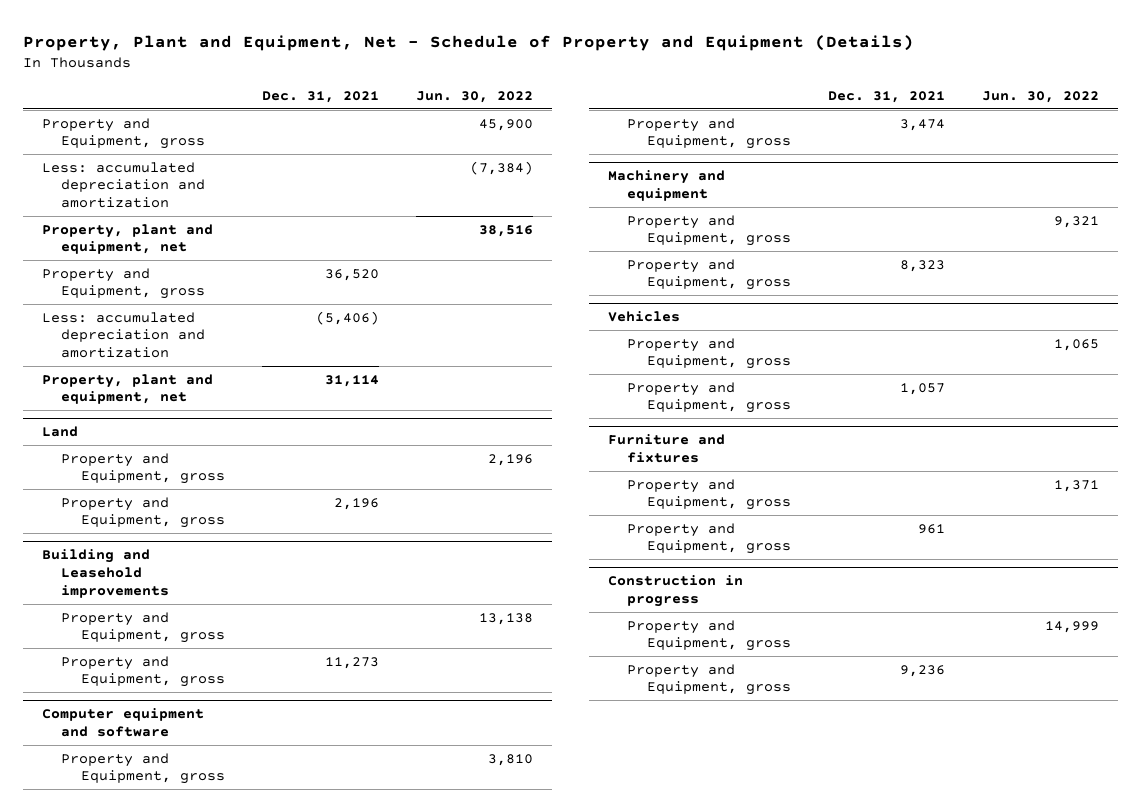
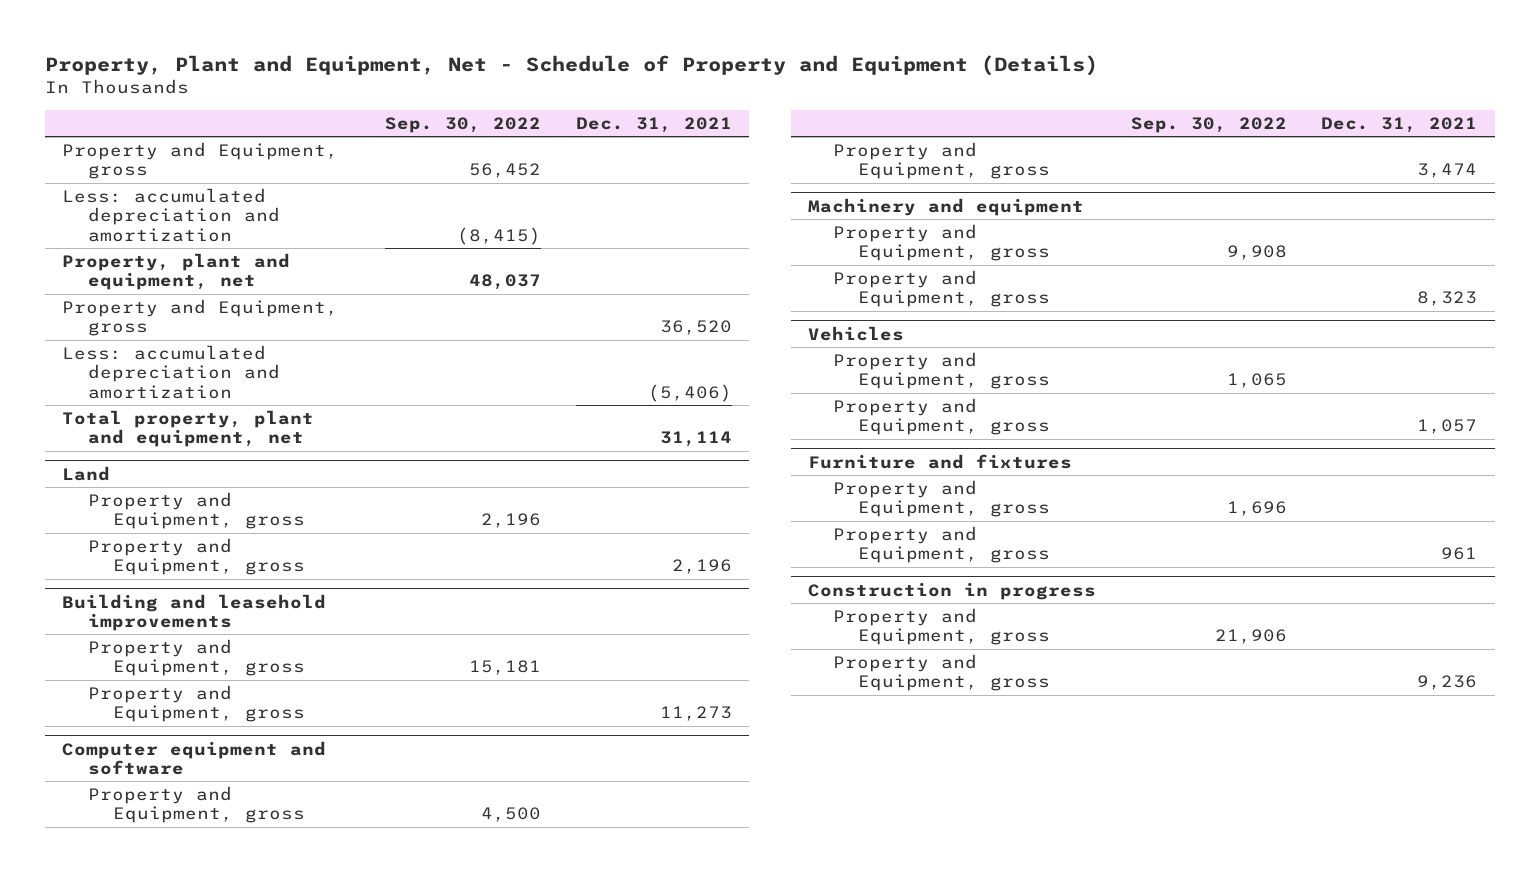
[416,90,534,103] Jun. 30, 2022 -> none
none -> [384,116,541,133] Sep. 30, 2022
[41,373,213,405] Property, plant and equipment, net -> [62,410,315,448] Total property, plant and equipment, net
[41,549,170,599] Building and Leasehold improvements -> [62,593,327,631] Building and leasehold improvements

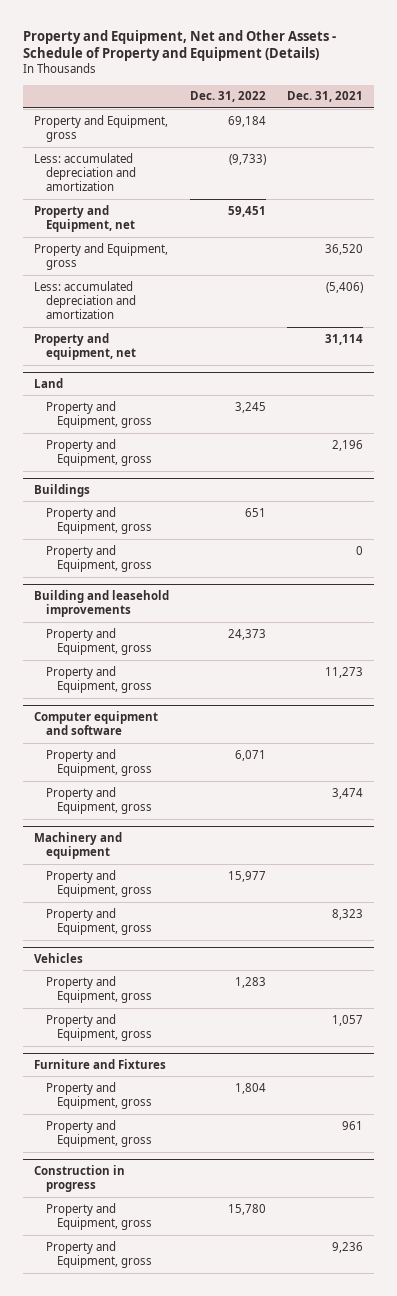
[44,54,1098,76] Property, Plant and Equipment, Net - Schedule of Property and Equipment (Details) -> [23,29,337,62] Property and Equipment, Net and Other Assets - Schedule of Property and Equipment (Details)
[384,116,541,133] Sep. 30, 2022 -> none
none -> [190,91,267,103] Dec. 31, 2022
[62,253,291,291] Property, plant and equipment, net -> [33,204,135,233] Property and Equipment, net
[62,410,315,448] Total property, plant and equipment, net -> [33,332,136,361] Property and equipment, net
none -> [33,483,90,497] Buildings
none -> [45,506,153,535] Property and Equipment, gross
none -> [45,544,153,573] Property and Equipment, gross
[808,453,1073,469] Furniture and fixtures -> [33,1058,166,1069] Furniture and Fixtures

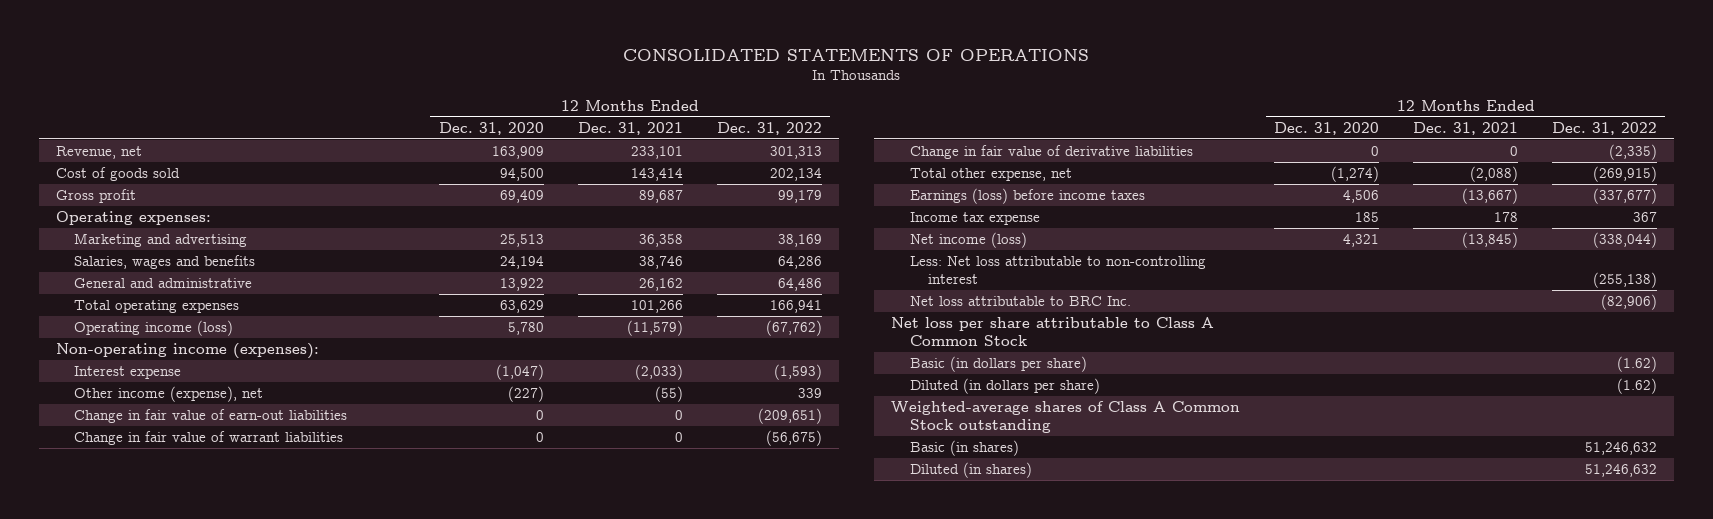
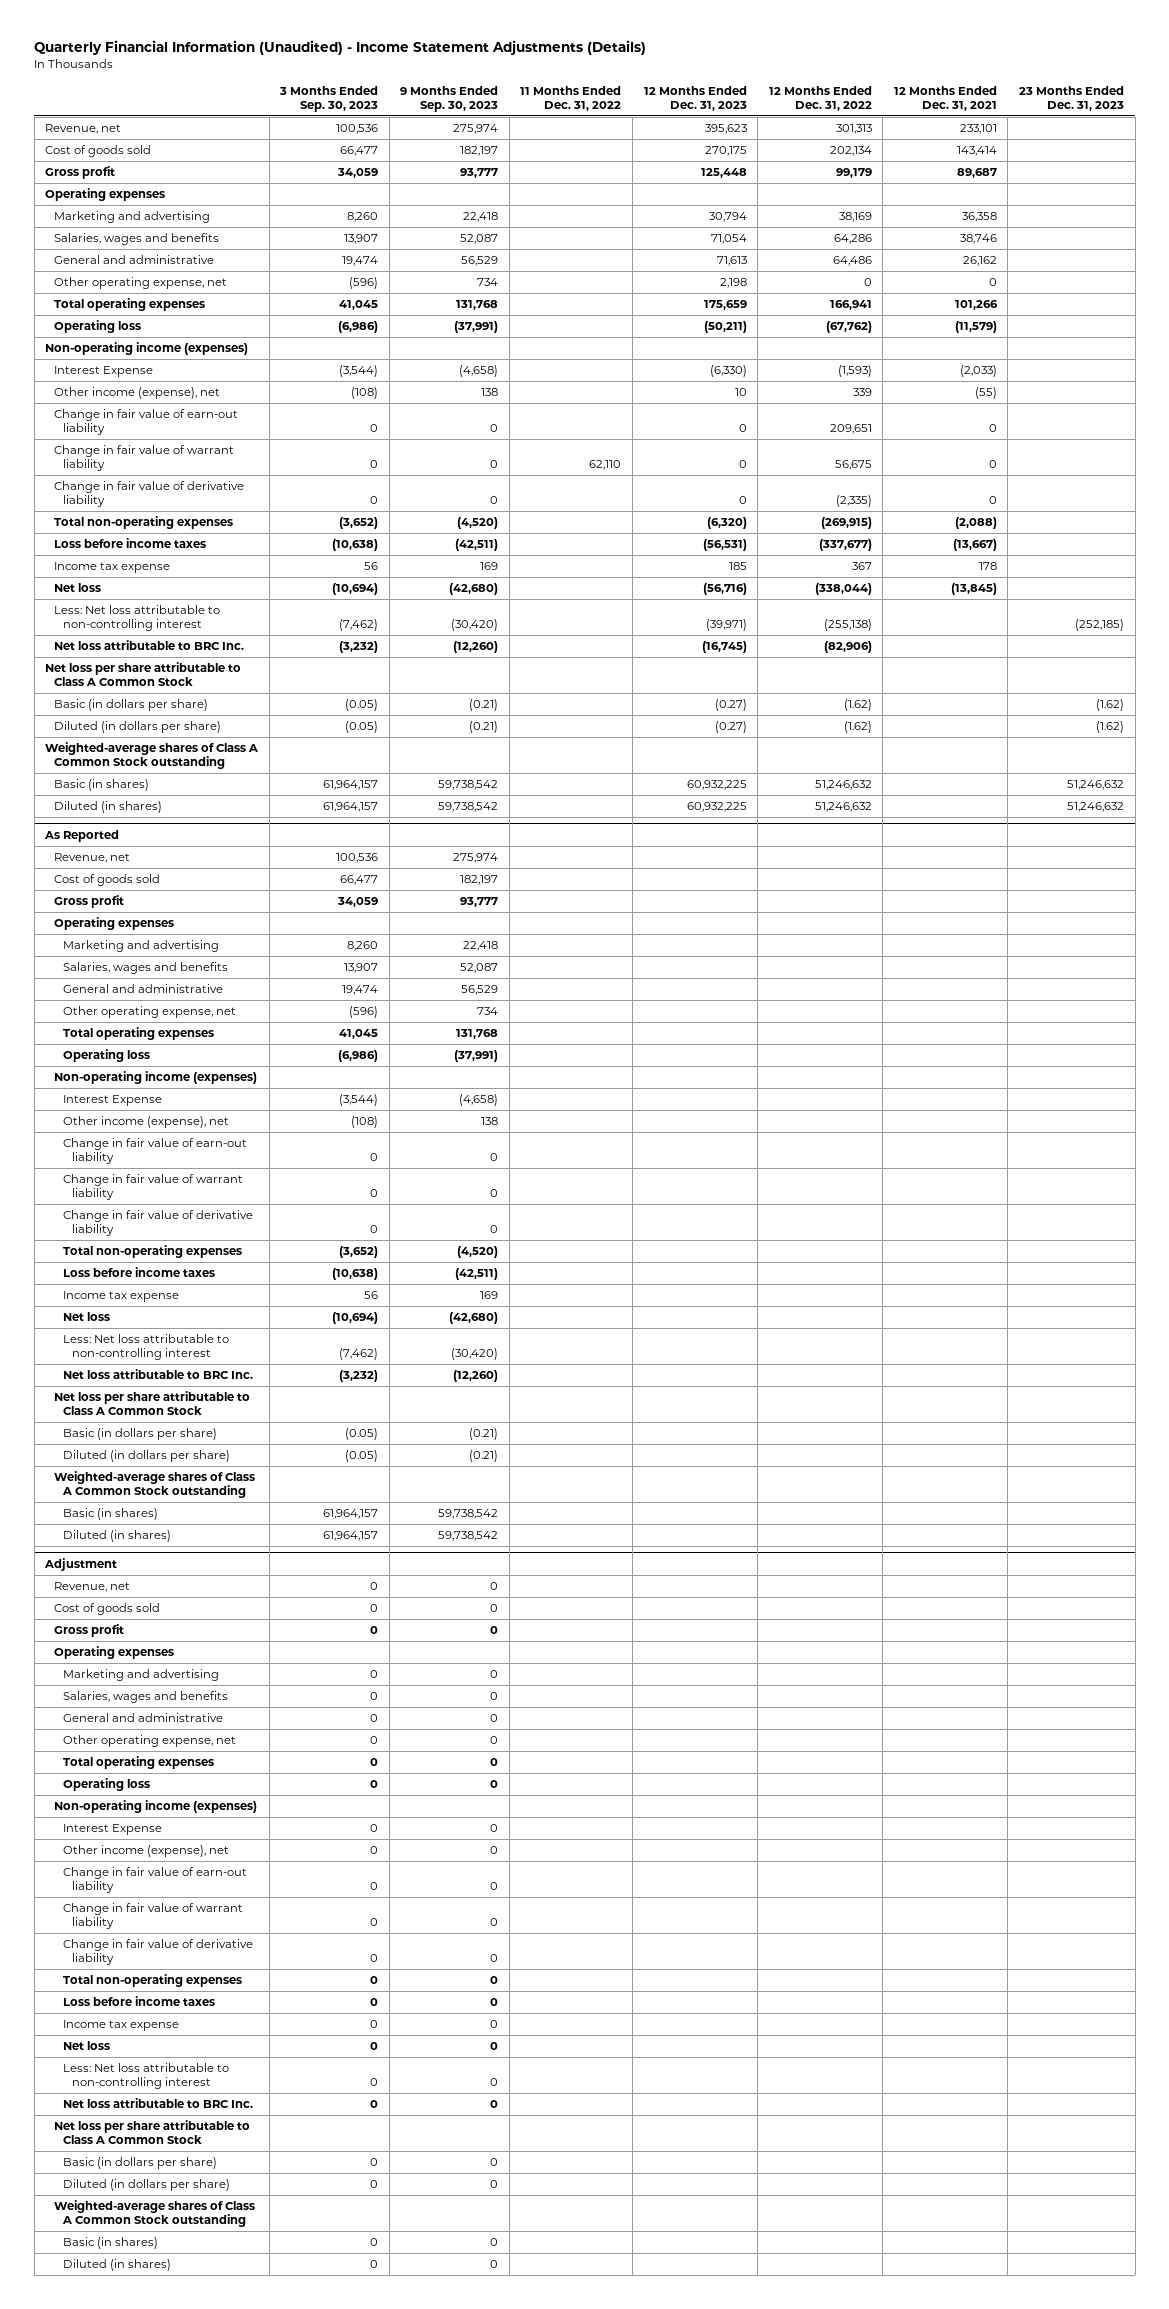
[623,49,1090,62] CONSOLIDATED STATEMENTS OF OPERATIONS -> [34,40,647,56] Quarterly Financial Information (Unaudited) - Income Statement Adjustments (Details)
[438,121,544,135] Dec. 31, 2020 -> none
none -> [279,85,379,112] 3 Months Ended Sep. 30, 2023
none -> [400,85,499,112] 9 Months Ended Sep. 30, 2023
none -> [520,85,622,111] 11 Months Ended Dec. 31, 2022
none -> [643,85,747,111] 12 Months Ended Dec. 31, 2023
none -> [1018,85,1124,111] 23 Months Ended Dec. 31, 2023
[56,210,212,225] Operating expenses: -> [45,188,166,202] Operating expenses
none -> [53,277,227,290] Other operating expense, net
[74,319,234,336] Operating income (loss) -> [53,320,141,334] Operating loss
[56,342,320,359] Non-operating income (expenses): -> [45,342,249,356] Non-operating income (expenses)
[74,365,182,379] Interest expense -> [53,366,153,378] Interest Expense
[74,408,348,423] Change in fair value of earn-out liabilities -> [53,409,238,436] Change in fair value of earn-out liability
[757,407,822,424] (209,651) -> [829,424,872,435] 209,651
[74,430,344,445] Change in fair value of warrant liabilities -> [53,445,234,472] Change in fair value of warrant liability
[765,429,822,446] (56,675) -> [834,460,872,471] 56,675
[909,144,1193,159] Change in fair value of derivative liabilities -> [53,481,244,508] Change in fair value of derivative liability
[909,167,1072,181] Total other expense, net -> [53,516,233,530] Total non-operating expenses
[909,187,1145,204] Earnings (loss) before income taxes -> [53,538,206,549] Loss before income taxes
[909,231,1027,248] Net income (loss) -> [53,583,101,593] Net loss
none -> [44,830,120,843] As Reported
none -> [53,853,130,864] Revenue, net
none -> [53,874,160,887] Cost of goods sold
none -> [53,895,124,909] Gross profit
none -> [53,917,174,931] Operating expenses
none -> [62,940,219,953] Marketing and advertising
none -> [62,962,228,975] Salaries, wages and benefits
none -> [62,984,223,994] General and administrative
none -> [62,1006,236,1019] Other operating expense, net
none -> [62,1027,214,1041] Total operating expenses
none -> [62,1049,150,1063] Operating loss
none -> [53,1071,257,1085] Non-operating income (expenses)
none -> [62,1095,162,1107] Interest Expense
none -> [62,1116,229,1129] Other income (expense), net
none -> [62,1138,247,1165] Change in fair value of earn-out liability
none -> [62,1174,243,1201] Change in fair value of warrant liability
none -> [62,1210,253,1237] Change in fair value of derivative liability
none -> [62,1245,242,1259] Total non-operating expenses
none -> [62,1267,215,1278] Loss before income taxes
none -> [62,1291,179,1303] Income tax expense
none -> [62,1312,110,1322] Net loss
none -> [62,1334,229,1361] Less: Net loss attributable to non-controlling interest
none -> [62,1369,253,1380] Net loss attributable to BRC Inc.
none -> [53,1391,250,1416] Net loss per share attributable to Class A Common Stock
none -> [62,1428,217,1441] Basic (in dollars per share)
none -> [62,1450,230,1463] Diluted (in dollars per share)
none -> [53,1471,255,1499] Weighted-average shares of Class A Common Stock outstanding
none -> [62,1508,158,1521] Basic (in shares)
none -> [62,1530,171,1543] Diluted (in shares)
none -> [44,1558,118,1572] Adjustment
none -> [53,1582,130,1593] Revenue, net
none -> [53,1603,160,1616] Cost of goods sold
none -> [53,1624,124,1638] Gross profit
none -> [53,1646,174,1660] Operating expenses
none -> [62,1669,219,1682] Marketing and advertising
none -> [62,1691,228,1704] Salaries, wages and benefits
none -> [62,1713,223,1723] General and administrative
none -> [62,1735,236,1748] Other operating expense, net
none -> [62,1756,214,1770] Total operating expenses
none -> [62,1778,150,1792] Operating loss
none -> [53,1800,257,1814] Non-operating income (expenses)
none -> [62,1824,162,1836] Interest Expense
none -> [62,1845,229,1858] Other income (expense), net
none -> [62,1867,247,1894] Change in fair value of earn-out liability
none -> [62,1903,243,1930] Change in fair value of warrant liability
none -> [62,1939,253,1966] Change in fair value of derivative liability
none -> [62,1974,242,1988] Total non-operating expenses
none -> [62,1996,215,2007] Loss before income taxes
none -> [62,2020,179,2032] Income tax expense
none -> [62,2041,110,2051] Net loss
none -> [62,2063,229,2090] Less: Net loss attributable to non-controlling interest
none -> [62,2098,253,2109] Net loss attributable to BRC Inc.
none -> [53,2120,250,2145] Net loss per share attributable to Class A Common Stock
none -> [62,2157,217,2170] Basic (in dollars per share)
none -> [62,2179,230,2192] Diluted (in dollars per share)
none -> [53,2200,255,2228] Weighted-average shares of Class A Common Stock outstanding
none -> [62,2237,158,2250] Basic (in shares)
none -> [62,2259,171,2272] Diluted (in shares)

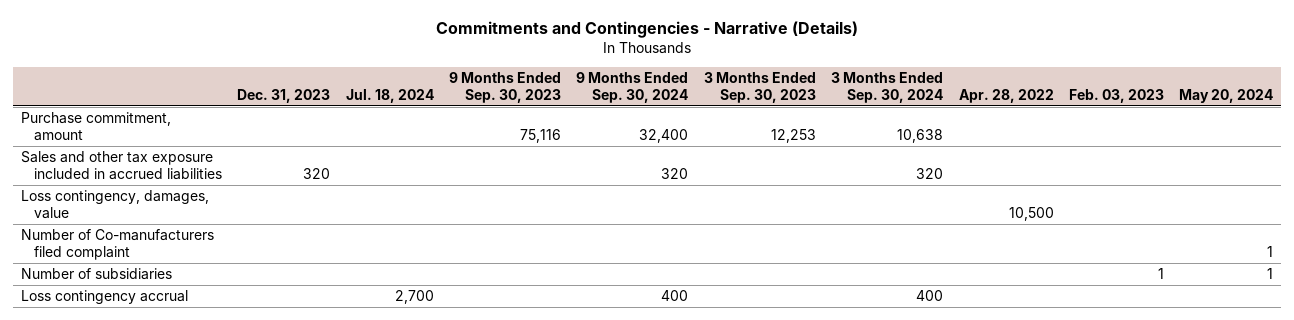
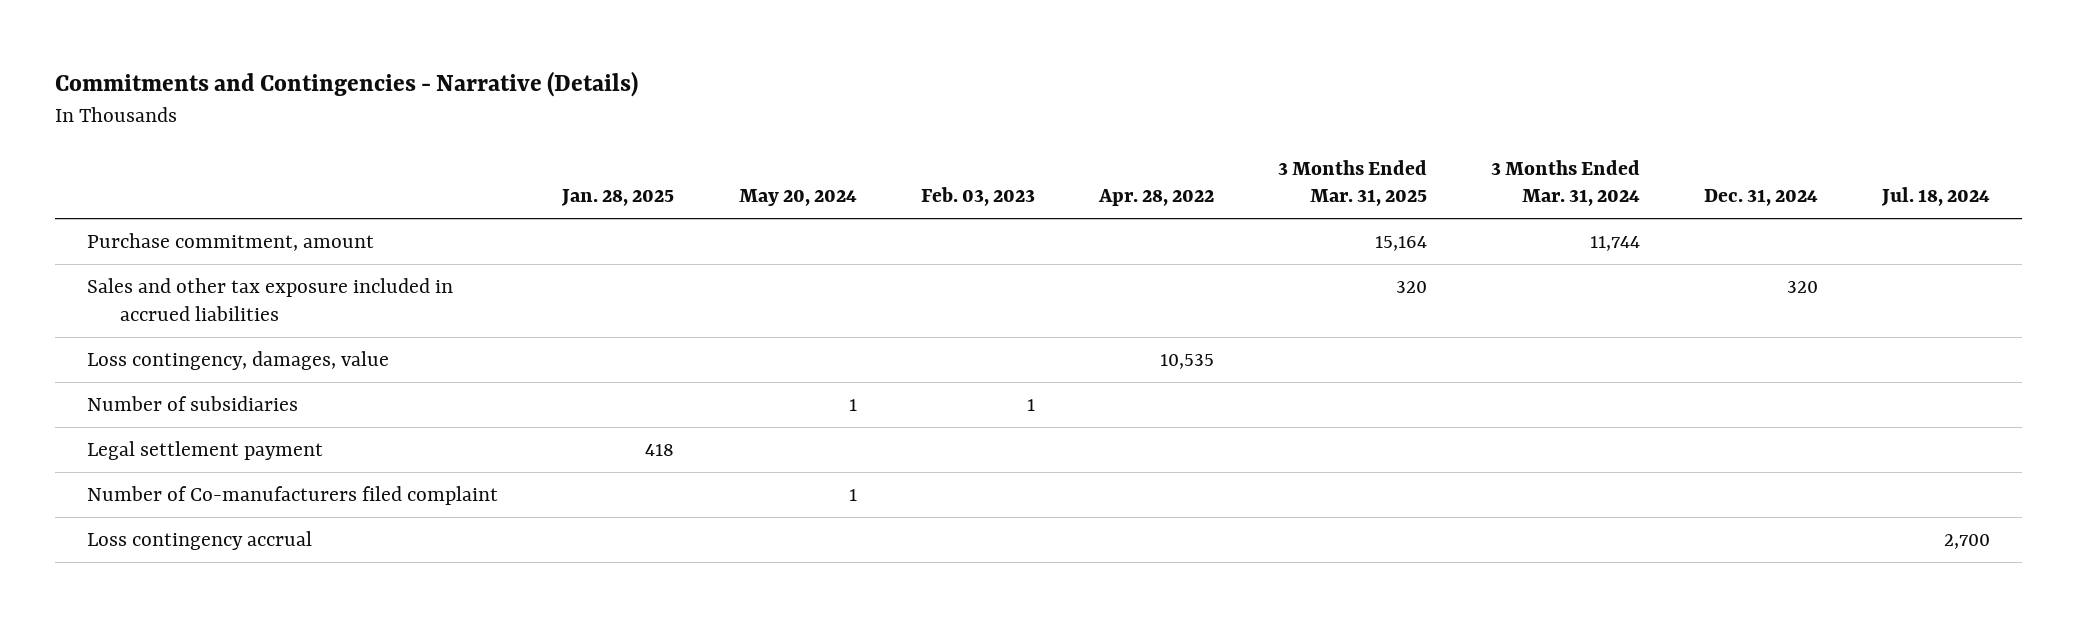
[237,88,331,103] Dec. 31, 2023 -> none
[449,71,562,103] 9 Months Ended Sep. 30, 2023 -> none
[576,71,689,103] 9 Months Ended Sep. 30, 2024 -> none
[703,71,816,103] 3 Months Ended Sep. 30, 2023 -> none
[831,71,944,103] 3 Months Ended Sep. 30, 2024 -> none
none -> [561,189,675,207] Jan. 28, 2025
none -> [1277,159,1427,207] 3 Months Ended Mar. 31, 2025
none -> [1491,159,1641,207] 3 Months Ended Mar. 31, 2024
none -> [1704,189,1819,207] Dec. 31, 2024
[1008,207,1054,222] 10,500 -> [1159,354,1214,370] 10,535
none -> [87,441,324,461] Legal settlement payment
[20,228,214,261] Number of Co-manufacturers filed complaint -> [87,486,499,506] Number of Co-manufacturers filed complaint

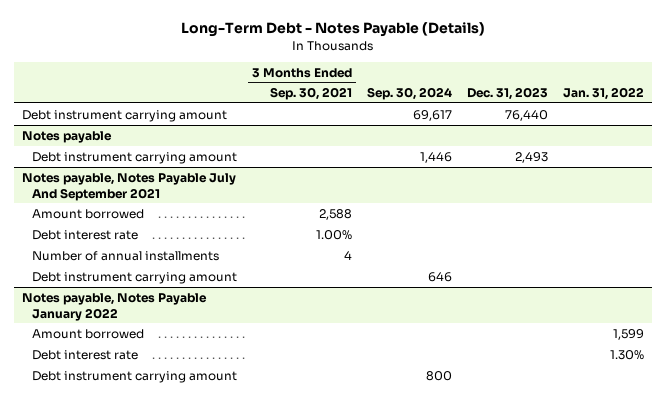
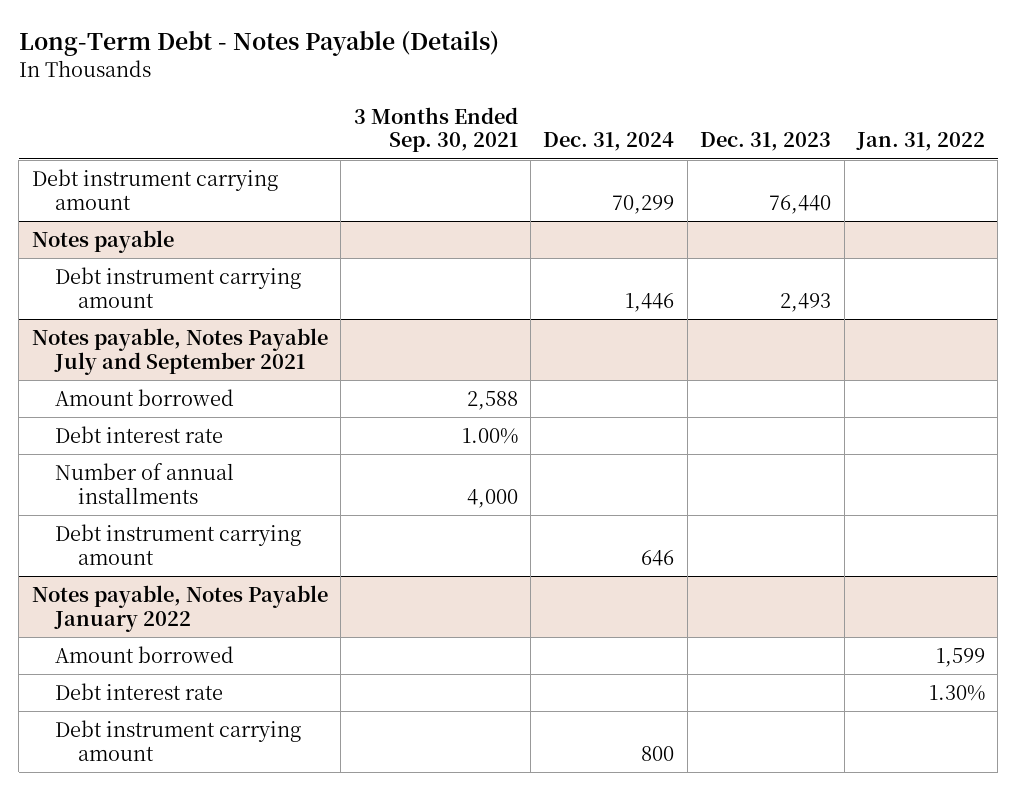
[367,87,453,101] Sep. 30, 2024 -> none
none -> [543,132,675,152] Dec. 31, 2024
[21,172,236,201] Notes payable, Notes Payable July And September 2021 -> [31,327,328,375] Notes payable, Notes Payable July and September 2021
[344,250,353,260] 4 -> [466,488,518,508] 4,000

